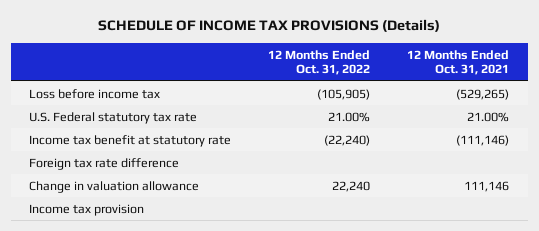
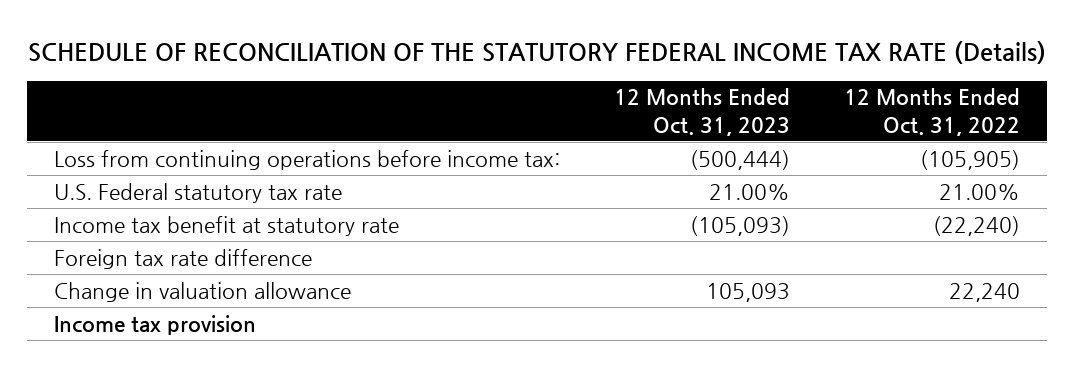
[98,19,441,33] SCHEDULE OF INCOME TAX PROVISIONS (Details) -> [27,40,1046,64] SCHEDULE OF RECONCILIATION OF THE STATUTORY FEDERAL INCOME TAX RATE (Details)
[407,49,510,76] 12 Months Ended Oct. 31, 2021 -> none
none -> [613,88,790,136] 12 Months Ended Oct. 31, 2023
[29,88,161,99] Loss before income tax -> [54,149,561,170] Loss from continuing operations before income tax:

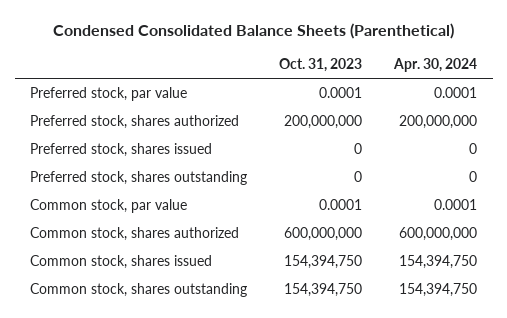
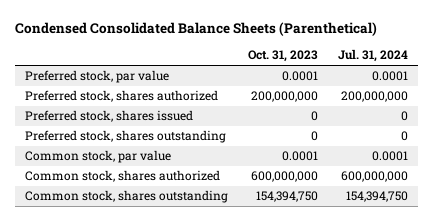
[392,58,477,73] Apr. 30, 2024 -> none
none -> [338,49,409,63] Jul. 31, 2024
[30,255,213,270] Common stock, shares issued -> none

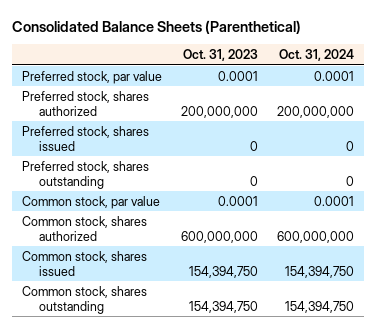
[14,22,377,37] Condensed Consolidated Balance Sheets (Parenthetical) -> [11,19,301,34] Consolidated Balance Sheets (Parenthetical)
[338,49,409,63] Jul. 31, 2024 -> none
none -> [279,49,355,62] Oct. 31, 2024
none -> [21,250,147,276] Common stock, shares issued

